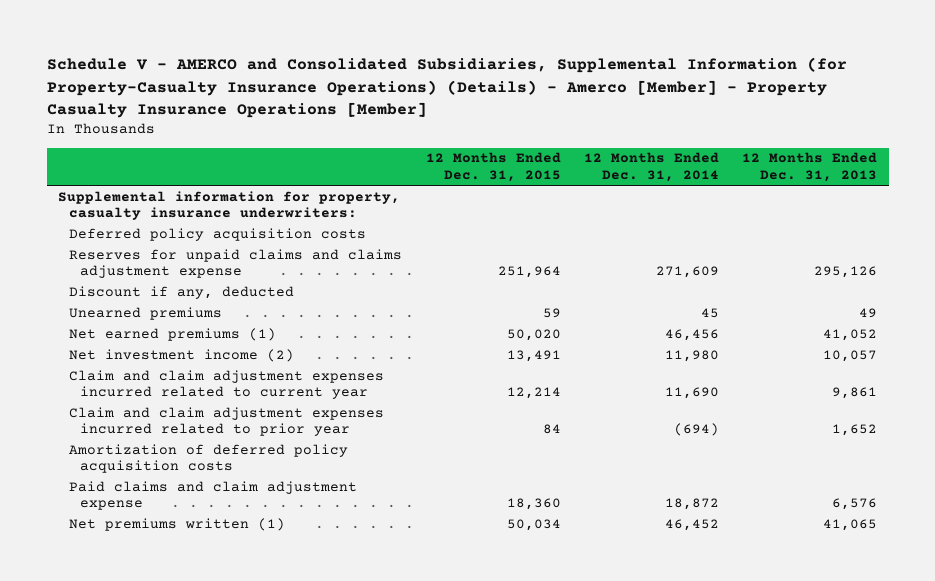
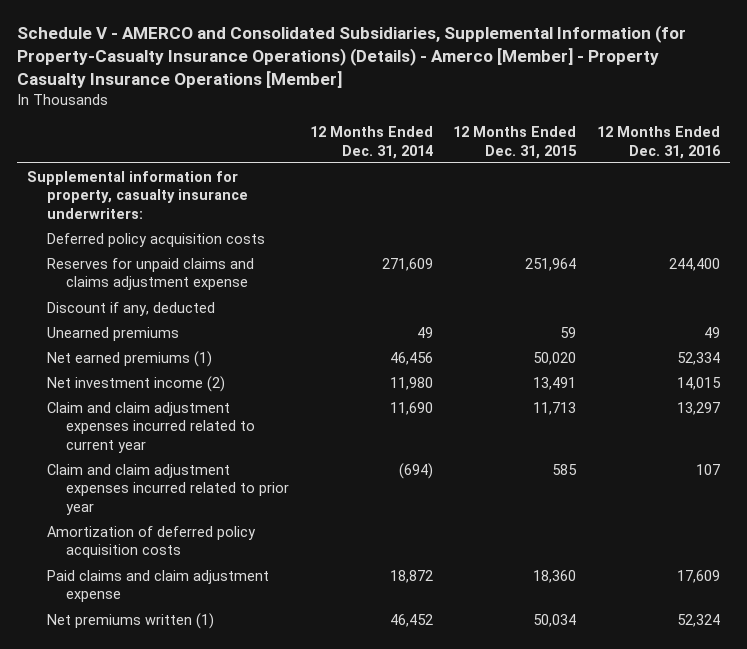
[741,152,877,182] 12 Months Ended Dec. 31, 2013 -> none
none -> [596,125,721,159] 12 Months Ended Dec. 31, 2016
[700,307,719,318] 45 -> [416,326,433,338] 49
[506,387,561,400] 12,214 -> [533,401,577,415] 11,713
[542,424,561,435] 84 -> [552,463,578,475] 585

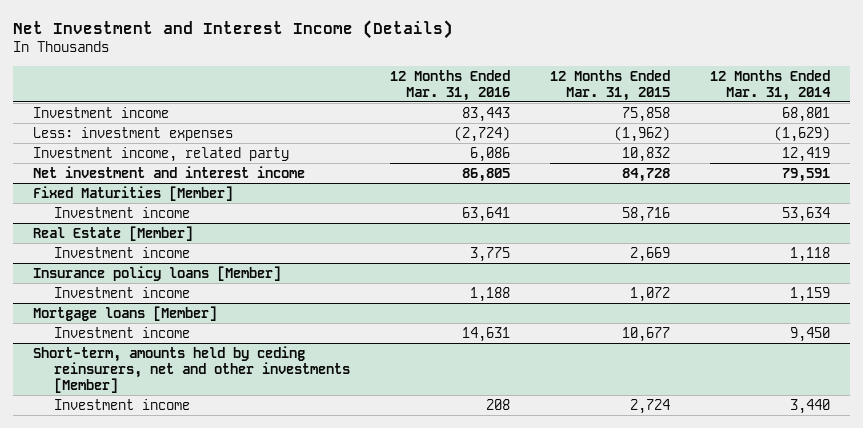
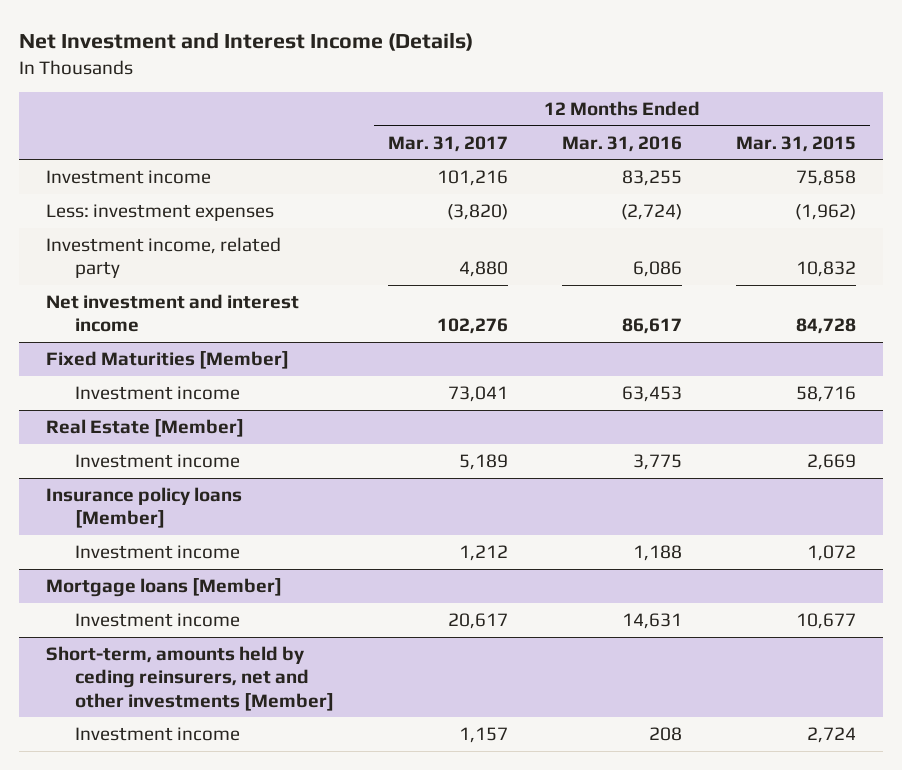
[710,69,832,101] 12 Months Ended Mar. 31, 2014 -> none
none -> [387,135,508,152] Mar. 31, 2017
[462,106,511,122] 83,443 -> [621,169,682,186] 83,255
[462,167,511,182] 86,805 -> [621,318,682,335] 86,617
[462,206,511,222] 63,641 -> [621,385,682,402] 63,453

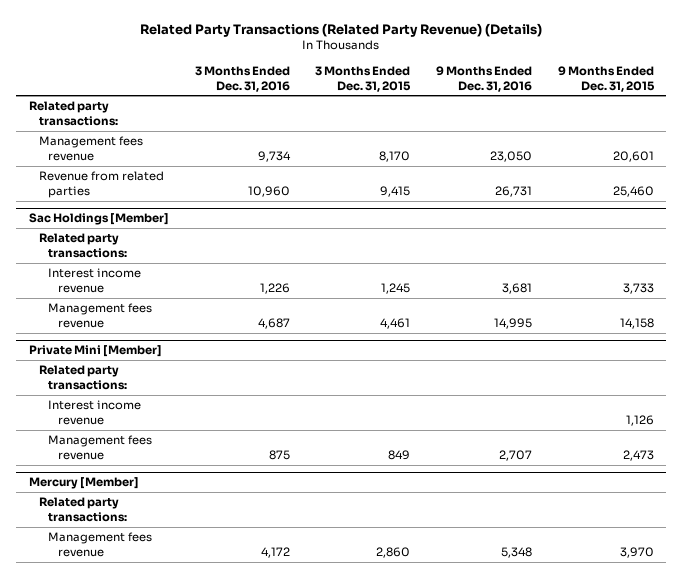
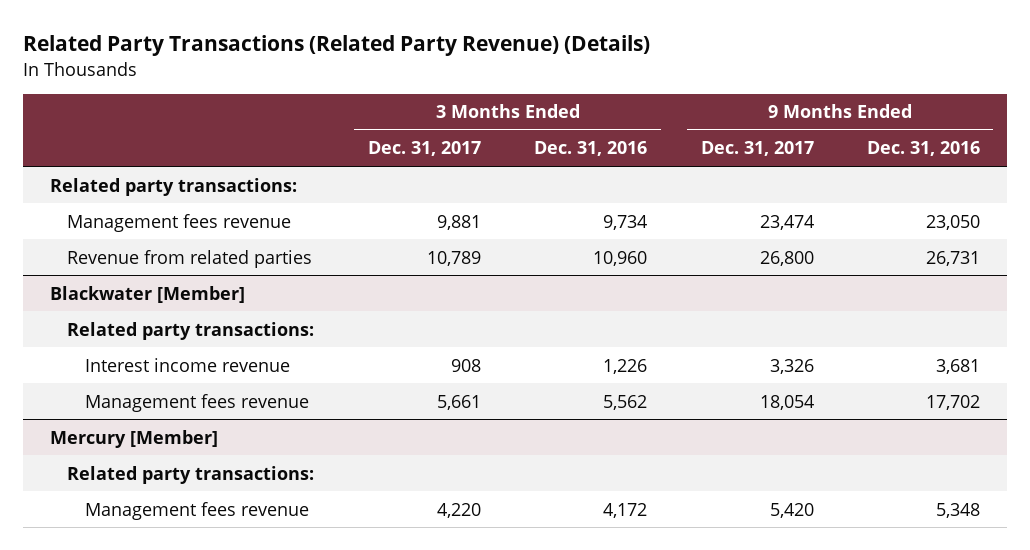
[315,65,412,92] 3 Months Ended Dec. 31, 2015 -> none
[557,65,655,92] 9 Months Ended Dec. 31, 2015 -> none
none -> [367,141,481,157] Dec. 31, 2017
none -> [700,141,814,157] Dec. 31, 2017
[28,213,169,226] Sac Holdings [Member] -> none
none -> [49,285,245,303] Blackwater [Member]
[28,345,162,358] Private Mini [Member] -> none
[38,365,128,390] Related party transactions: -> none
[48,400,142,425] Interest income revenue -> none
[48,435,153,460] Management fees revenue -> none
[257,317,290,329] 4,687 -> [603,394,648,410] 5,562
[493,317,532,329] 14,995 -> [926,394,981,410] 17,702

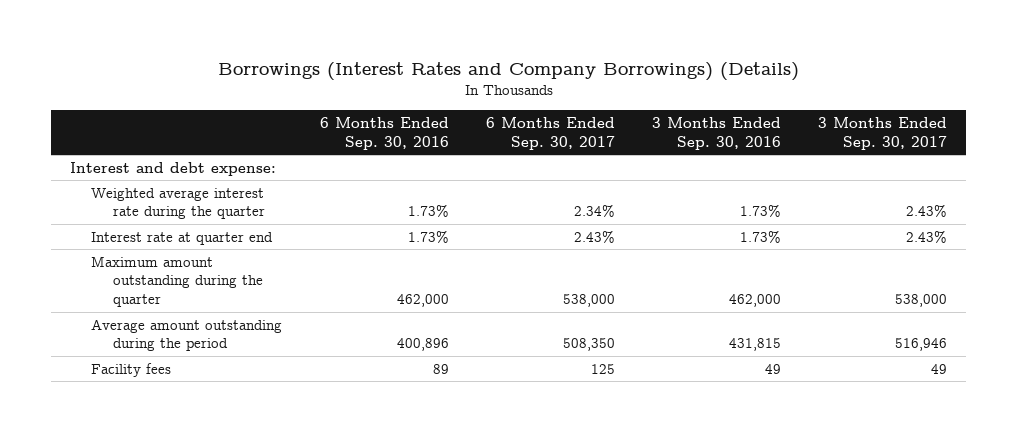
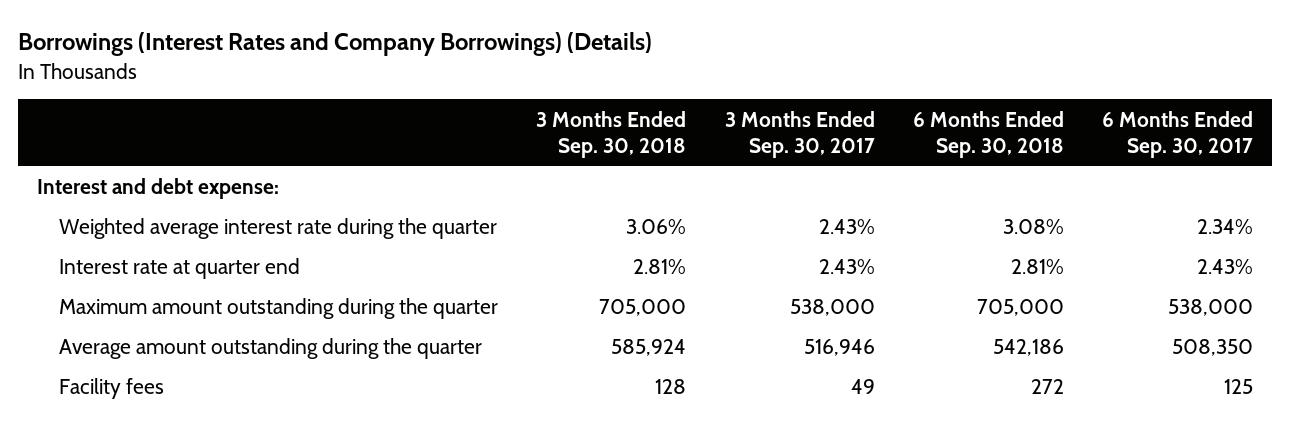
[319,116,449,150] 6 Months Ended Sep. 30, 2016 -> none
[651,116,781,150] 3 Months Ended Sep. 30, 2016 -> none
none -> [536,110,687,159] 3 Months Ended Sep. 30, 2018
none -> [913,110,1065,159] 6 Months Ended Sep. 30, 2018
[91,318,283,352] Average amount outstanding during the period -> [59,338,483,360] Average amount outstanding during the quarter

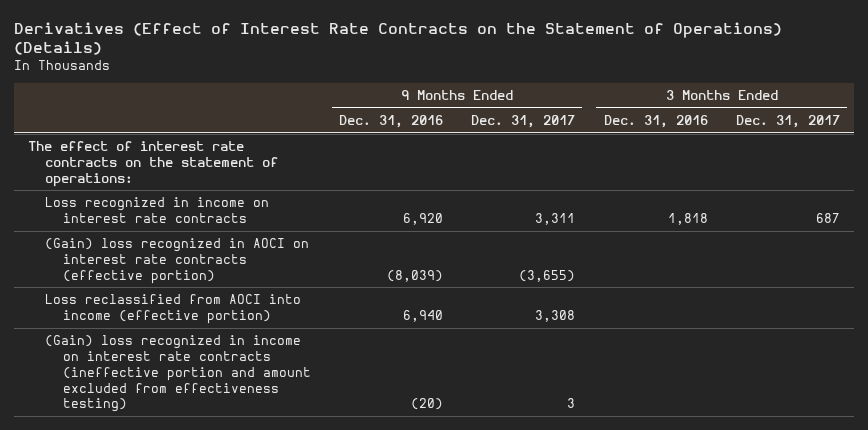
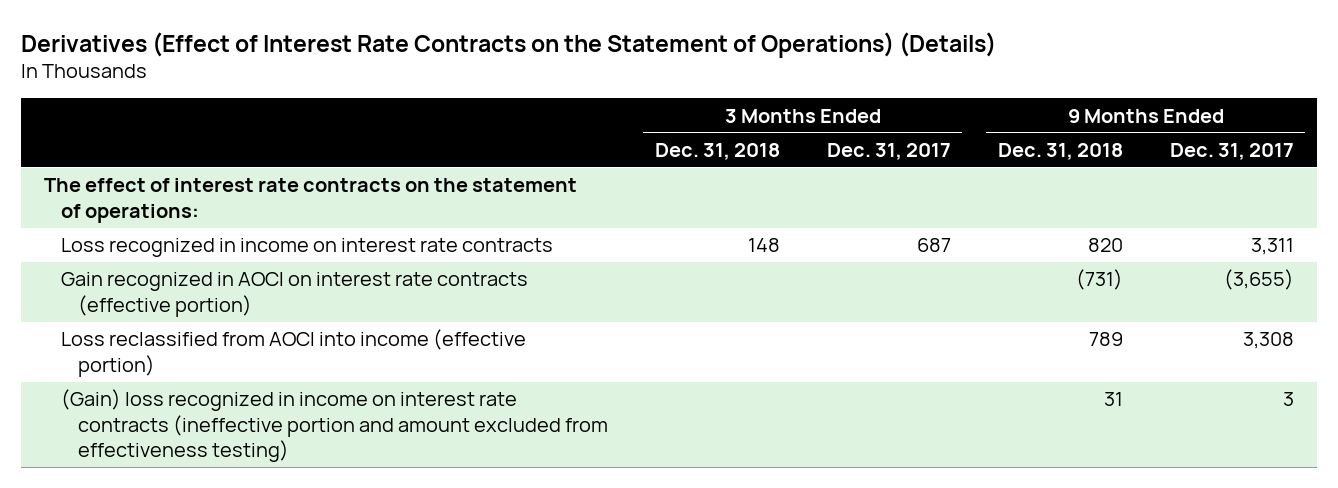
[338,115,443,129] Dec. 31, 2016 -> none
[603,115,708,129] Dec. 31, 2016 -> none
none -> [654,142,780,160] Dec. 31, 2018
none -> [997,142,1123,160] Dec. 31, 2018
[45,238,310,284] (Gain) loss recognized in AOCI on interest rate contracts (effective portion) -> [61,272,529,317] Gain recognized in AOCI on interest rate contracts (effective portion)

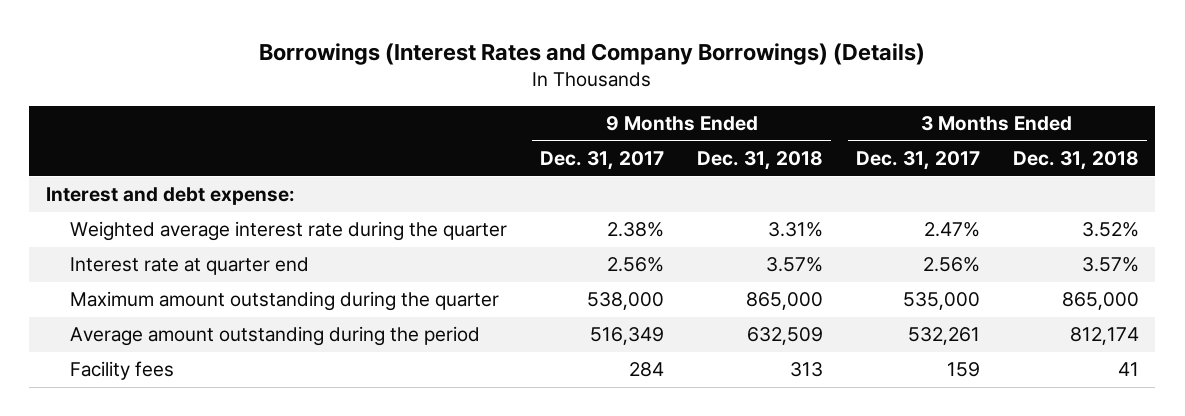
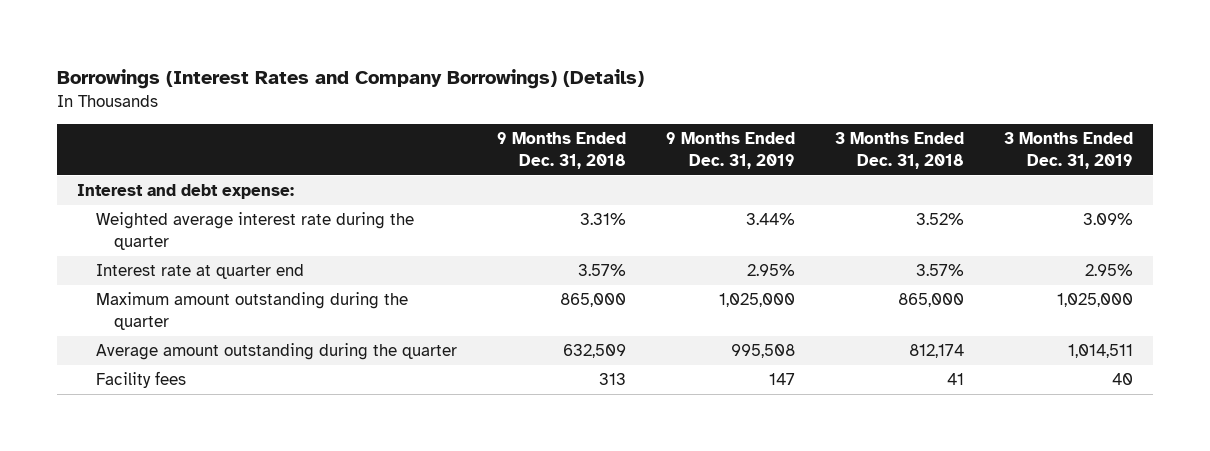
[540,151,665,171] Dec. 31, 2017 -> none
[855,151,980,171] Dec. 31, 2017 -> none
none -> [665,132,795,170] 9 Months Ended Dec. 31, 2019
none -> [1003,132,1133,170] 3 Months Ended Dec. 31, 2019
[70,326,481,347] Average amount outstanding during the period -> [95,343,457,361] Average amount outstanding during the quarter

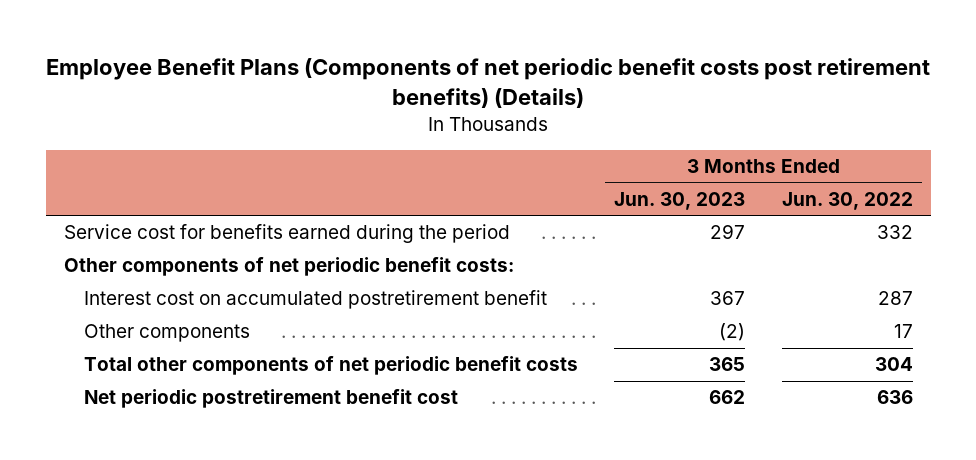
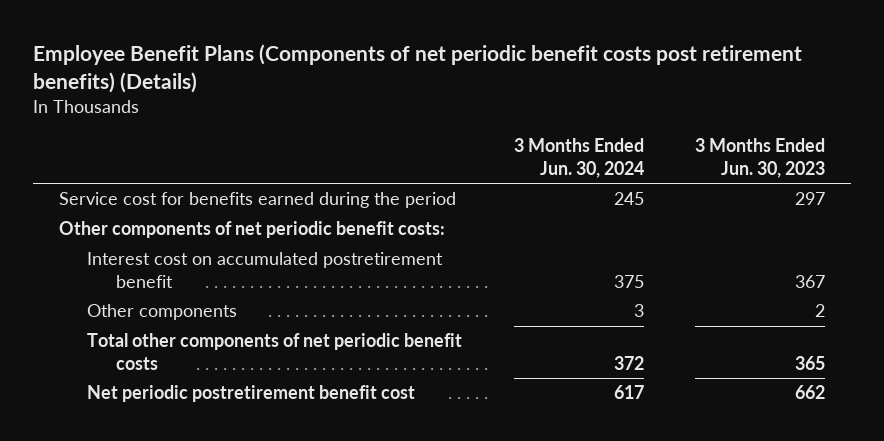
[781,191,913,210] Jun. 30, 2022 -> none
none -> [513,138,644,178] 3 Months Ended Jun. 30, 2024
[719,323,746,342] (2) -> [814,304,825,318] 2

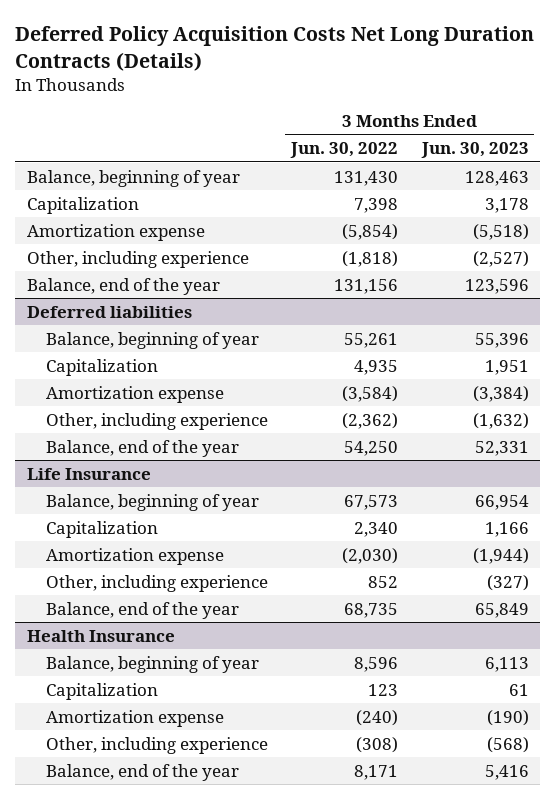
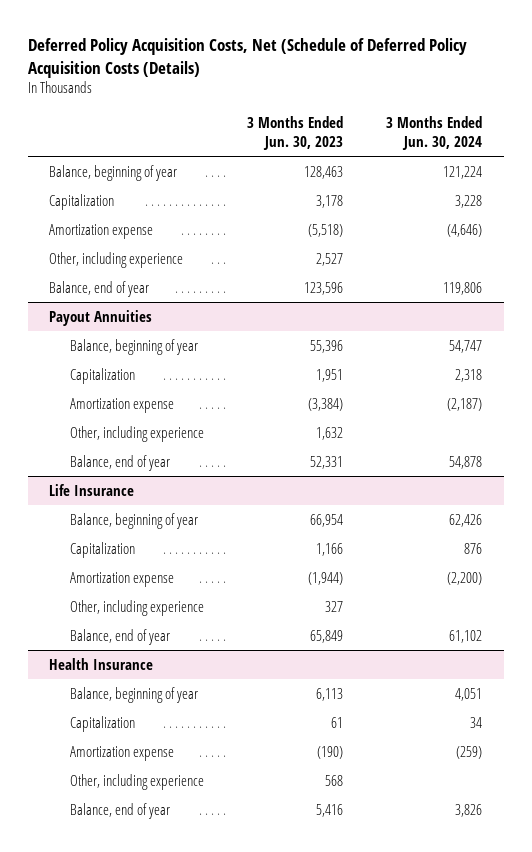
[14,26,534,71] Deferred Policy Acquisition Costs Net Long Duration Contracts (Details) -> [27,37,467,78] Deferred Policy Acquisition Costs, Net (Schedule of Deferred Policy Acquisition Costs (Details)
[290,142,399,159] Jun. 30, 2022 -> none
none -> [386,116,483,150] 3 Months Ended Jun. 30, 2024
[472,250,529,267] (2,527) -> [316,252,344,266] 2,527
[26,277,220,295] Balance, end of the year -> [49,280,150,297] Balance, end of year
[26,305,192,318] Deferred liabilities -> [49,309,153,326] Payout Annuities
[472,412,529,429] (1,632) -> [316,426,344,440] 1,632
[45,439,239,457] Balance, end of the year -> [70,454,171,471] Balance, end of year
[486,574,529,591] (327) -> [325,600,344,612] 327
[45,601,239,619] Balance, end of the year -> [70,628,171,645] Balance, end of year
[486,736,529,753] (568) -> [325,774,344,786] 568
[45,763,239,781] Balance, end of the year -> [70,802,171,819] Balance, end of year

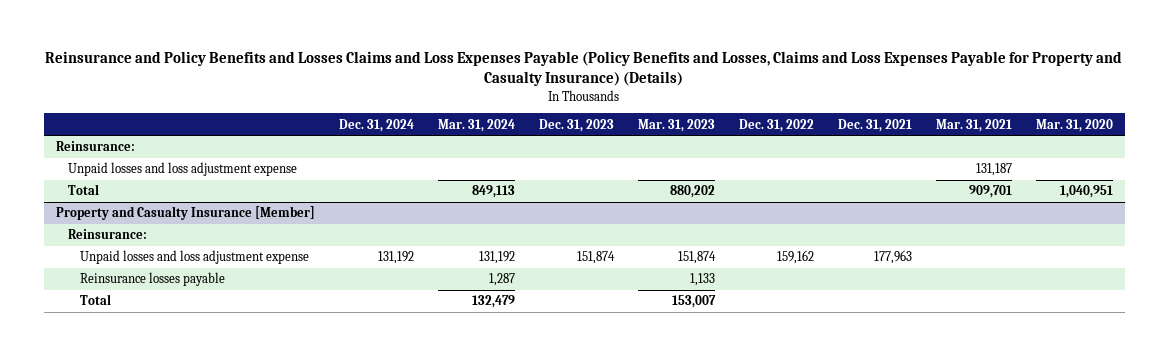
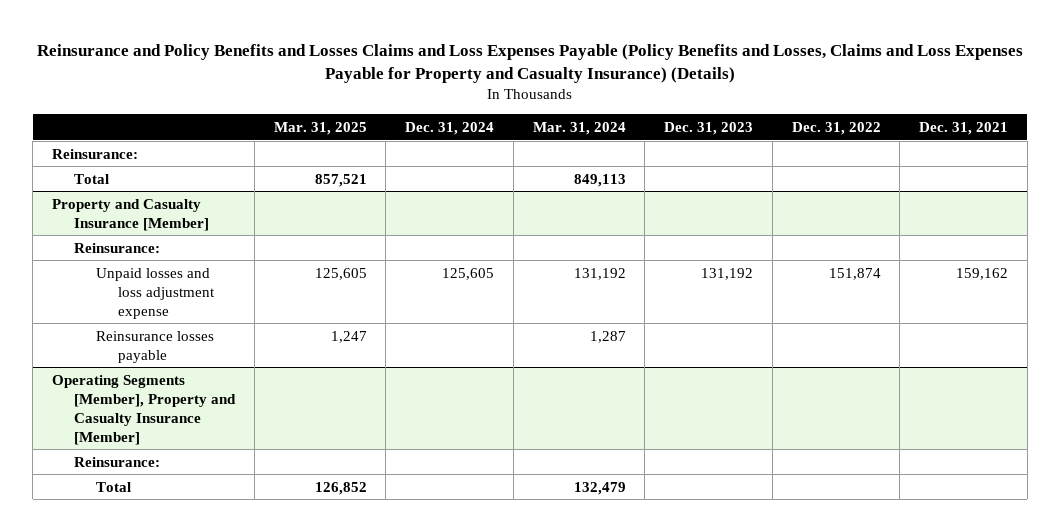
[637,118,715,132] Mar. 31, 2023 -> none
[935,118,1012,132] Mar. 31, 2021 -> none
[1035,118,1113,132] Mar. 31, 2020 -> none
none -> [273,121,367,135] Mar. 31, 2025
[67,162,297,177] Unpaid losses and loss adjustment expense -> none
[377,251,414,265] 131,192 -> [442,267,495,280] 125,605
[576,251,615,265] 151,874 -> [701,267,754,280] 131,192
[776,250,814,265] 159,162 -> [828,267,881,280] 151,874
[873,250,912,265] 177,963 -> [956,267,1009,280] 159,162
none -> [52,374,236,445] Operating Segments [Member], Property and Casualty Insurance [Member]
none -> [73,456,160,467] Reinsurance:

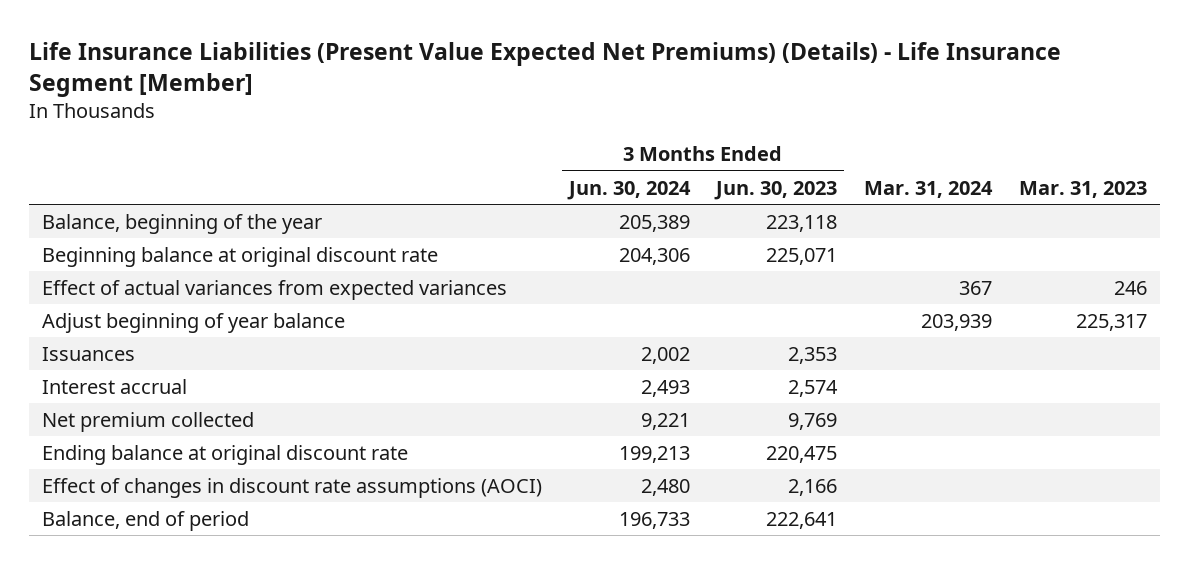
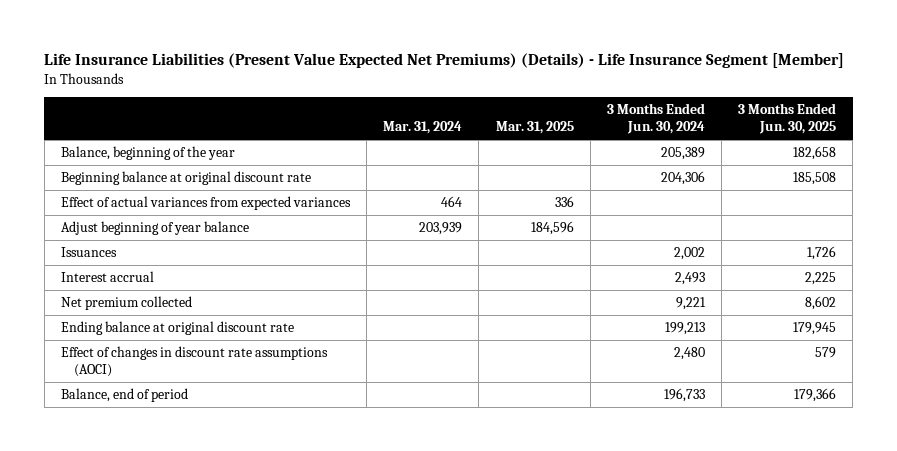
[714,180,838,200] Jun. 30, 2023 -> none
[1018,180,1147,198] Mar. 31, 2023 -> none
none -> [495,121,574,135] Mar. 31, 2025
none -> [738,103,837,135] 3 Months Ended Jun. 30, 2025
[959,280,993,295] 367 -> [441,196,463,208] 464

